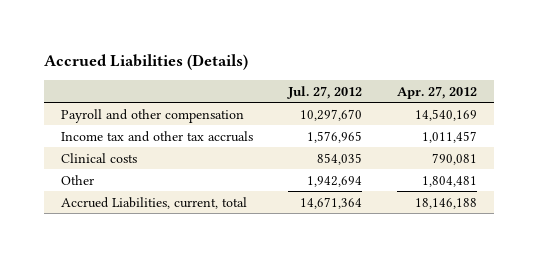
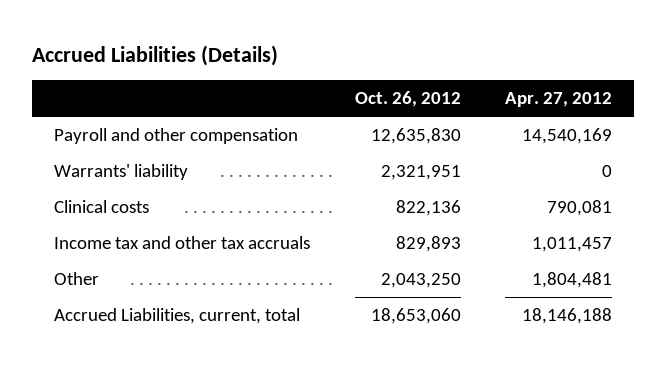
[286,85,362,99] Jul. 27, 2012 -> none
none -> [354,91,461,108] Oct. 26, 2012
none -> [54,164,189,181] Warrants' liability
[61,130,254,142] Income tax and other tax accruals -> [54,236,311,250] Income tax and other tax accruals

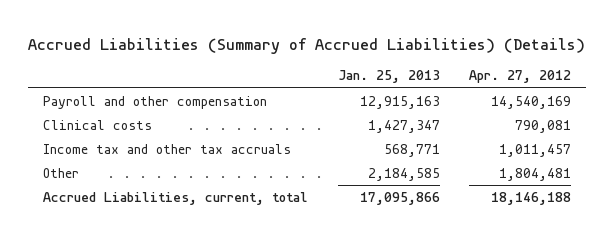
[32,44,279,66] Accrued Liabilities (Details) -> [28,37,586,54] Accrued Liabilities (Summary of Accrued Liabilities) (Details)
[354,91,461,108] Oct. 26, 2012 -> none
none -> [337,70,440,84] Jan. 25, 2013
[54,164,189,181] Warrants' liability -> none

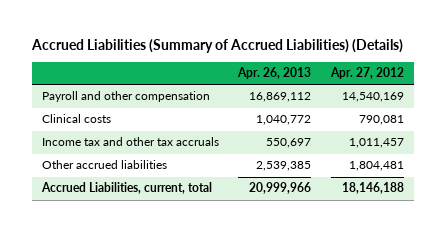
[337,70,440,84] Jan. 25, 2013 -> none
none -> [237,67,312,80] Apr. 26, 2013
[43,167,80,178] Other -> [41,160,167,170] Other accrued liabilities

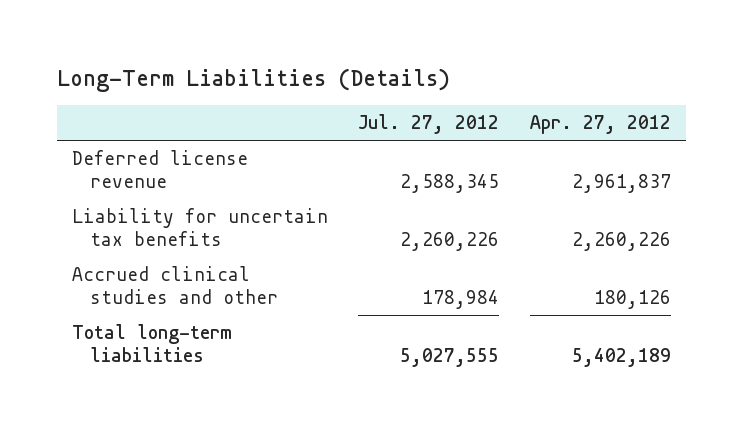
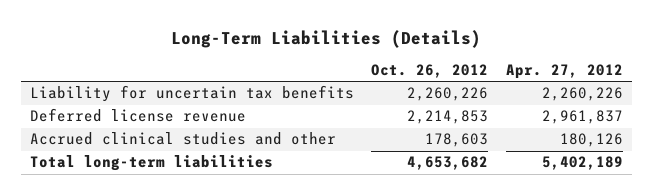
[358,114,500,135] Jul. 27, 2012 -> none
none -> [371,64,489,79] Oct. 26, 2012
[71,150,248,189] Deferred license revenue -> [29,108,246,123] Deferred license revenue

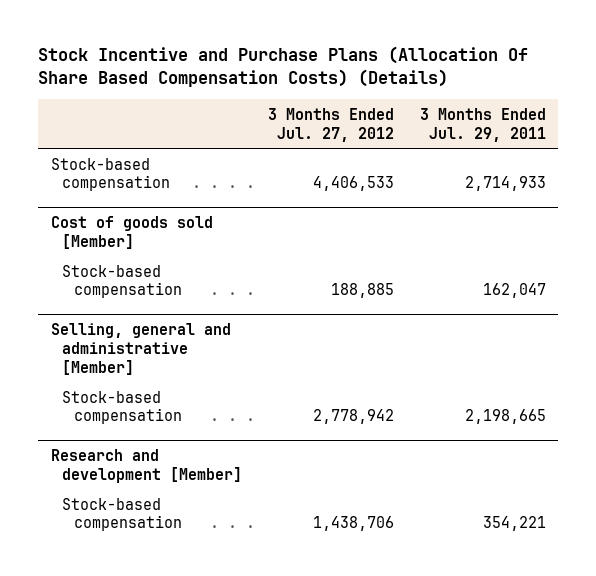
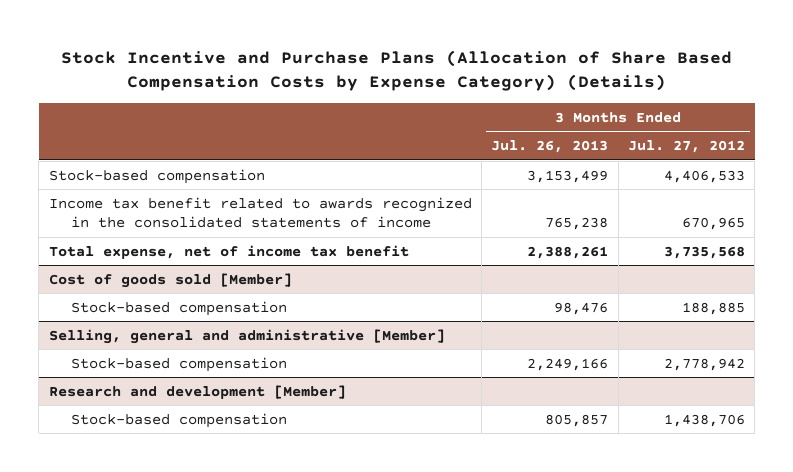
[38,46,529,88] Stock Incentive and Purchase Plans (Allocation Of Share Based Compensation Costs) (Details) -> [60,49,732,92] Stock Incentive and Purchase Plans (Allocation of Share Based Compensation Costs by Expense Category) (Details)
[419,107,546,142] 3 Months Ended Jul. 29, 2011 -> none
none -> [491,140,609,154] Jul. 26, 2013
none -> [48,196,472,229] Income tax benefit related to awards recognized in the consolidated statements of income
none -> [48,244,409,259] Total expense, net of income tax benefit

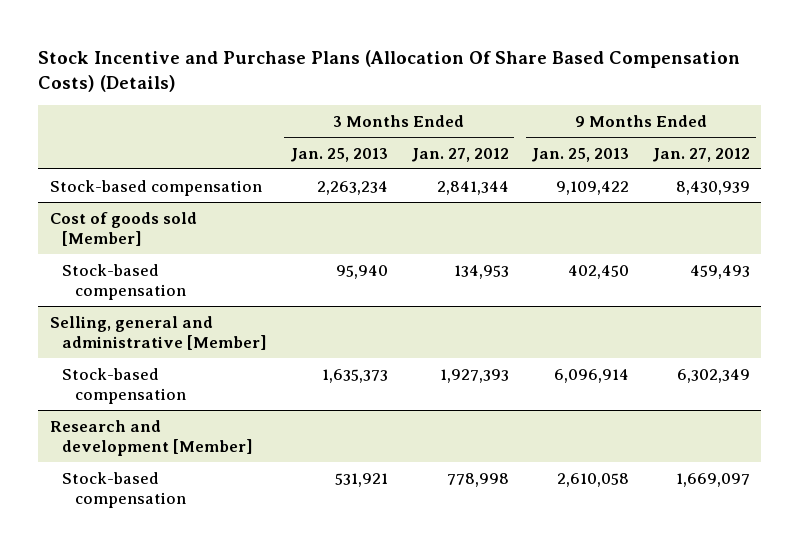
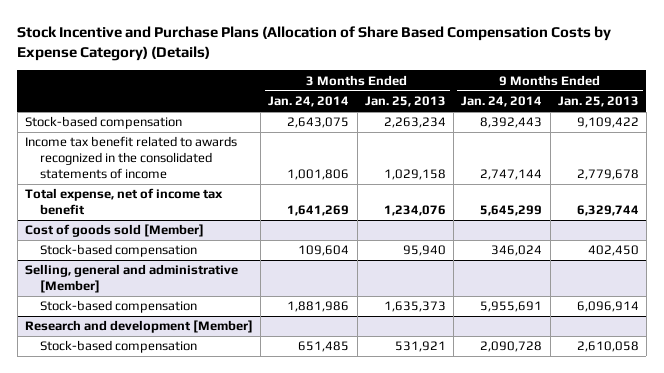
[38,49,741,92] Stock Incentive and Purchase Plans (Allocation Of Share Based Compensation Costs) (Details) -> [17,26,612,62] Stock Incentive and Purchase Plans (Allocation of Share Based Compensation Costs by Expense Category) (Details)
[410,147,509,162] Jan. 27, 2012 -> none
[652,147,751,162] Jan. 27, 2012 -> none
none -> [268,96,350,108] Jan. 24, 2014
none -> [461,96,543,108] Jan. 24, 2014
none -> [25,136,238,179] Income tax benefit related to awards recognized in the consolidated statements of income
none -> [25,188,224,216] Total expense, net of income tax benefit

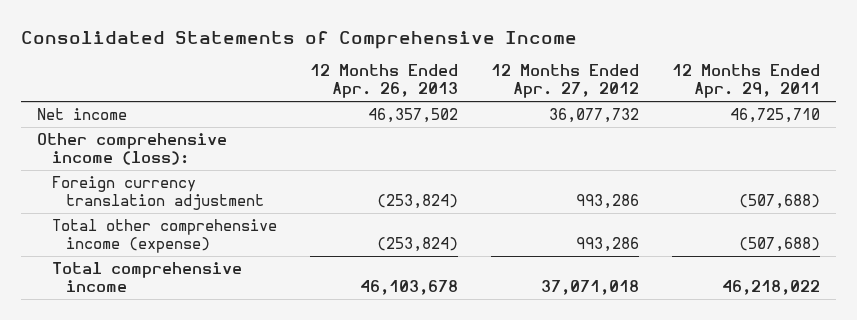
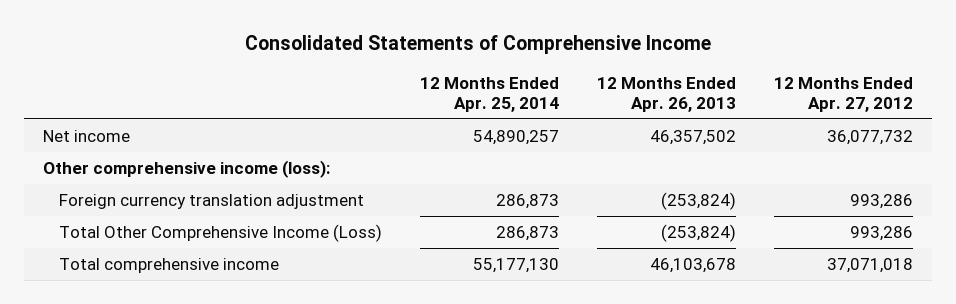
[671,64,820,99] 12 Months Ended Apr. 29, 2011 -> none
none -> [420,77,560,112] 12 Months Ended Apr. 25, 2014
[51,218,277,253] Total other comprehensive income (expense) -> [59,223,383,242] Total Other Comprehensive Income (Loss)

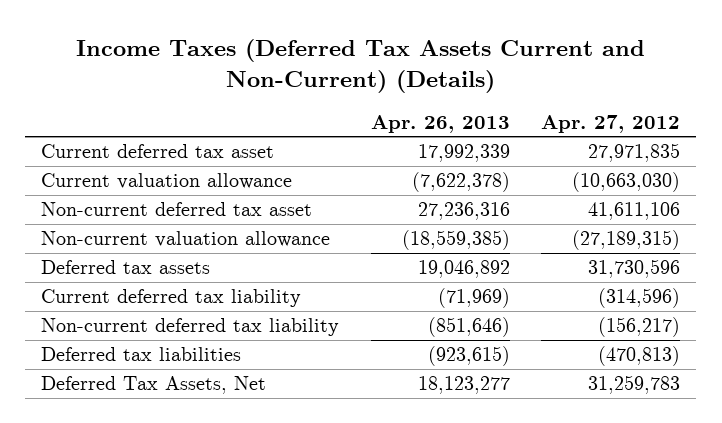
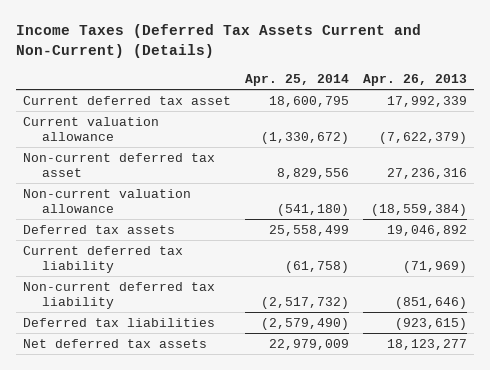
[541,114,681,133] Apr. 27, 2012 -> none
none -> [244,73,349,86] Apr. 25, 2014
[411,172,510,193] (7,622,378) -> [378,131,467,144] (7,622,379)
[401,230,510,251] (18,559,385) -> [370,203,467,216] (18,559,384)
[41,376,267,395] Deferred Tax Assets, Net -> [22,338,207,348] Net deferred tax assets

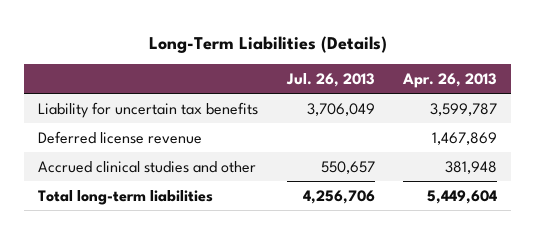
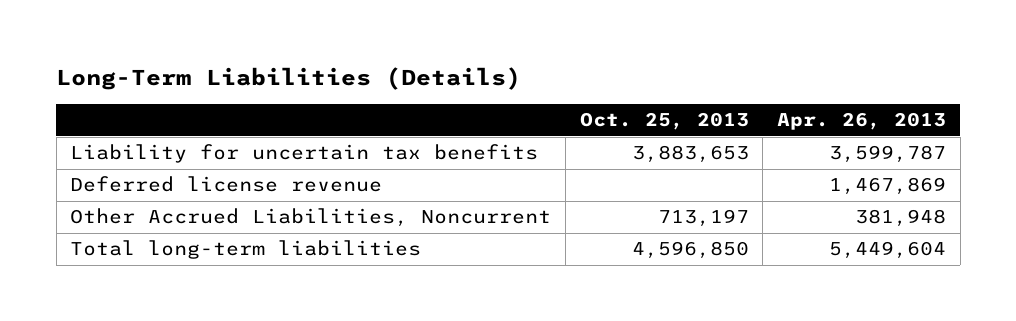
[285,72,375,87] Jul. 26, 2013 -> none
none -> [579,112,749,131] Oct. 25, 2013
[38,160,257,173] Accrued clinical studies and other -> [70,208,552,228] Other Accrued Liabilities, Noncurrent

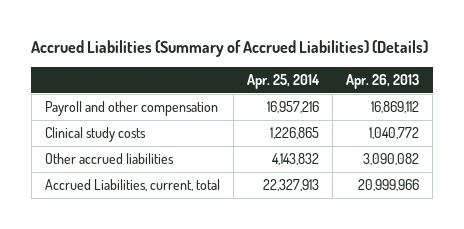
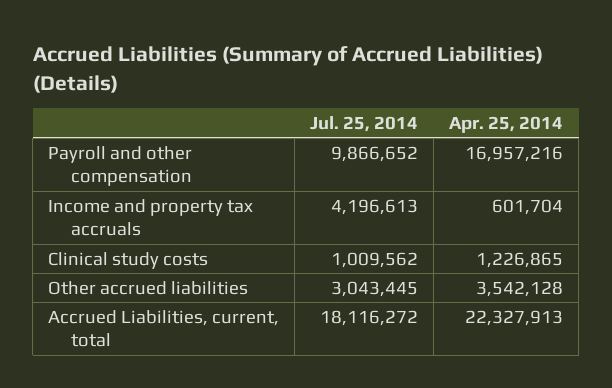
[346,74,420,90] Apr. 26, 2013 -> none
none -> [310,115,419,132] Jul. 25, 2014
none -> [48,198,254,236] Income and property tax accruals
[272,152,320,165] 4,143,832 -> [476,280,564,297] 3,542,128

